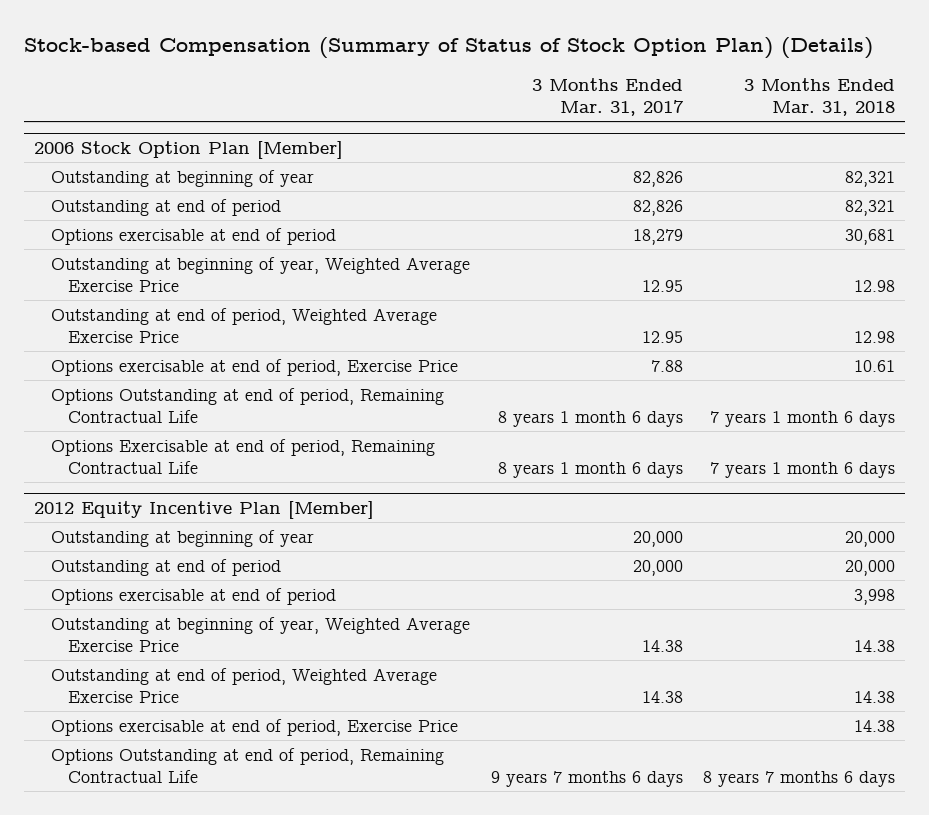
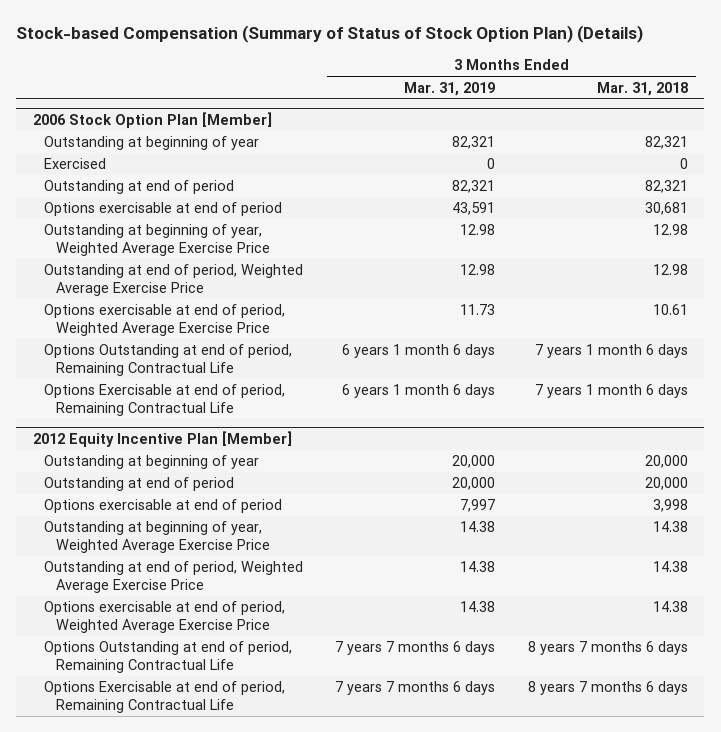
[531,77,684,116] 3 Months Ended Mar. 31, 2017 -> none
none -> [404,81,496,96] Mar. 31, 2019
none -> [44,158,107,170] Exercised
[51,358,459,376] Options exercisable at end of period, Exercise Price -> [44,304,286,336] Options exercisable at end of period, Weighted Average Exercise Price
[51,718,459,736] Options exercisable at end of period, Exercise Price -> [44,601,286,633] Options exercisable at end of period, Weighted Average Exercise Price
none -> [44,681,286,713] Options Exercisable at end of period, Remaining Contractual Life

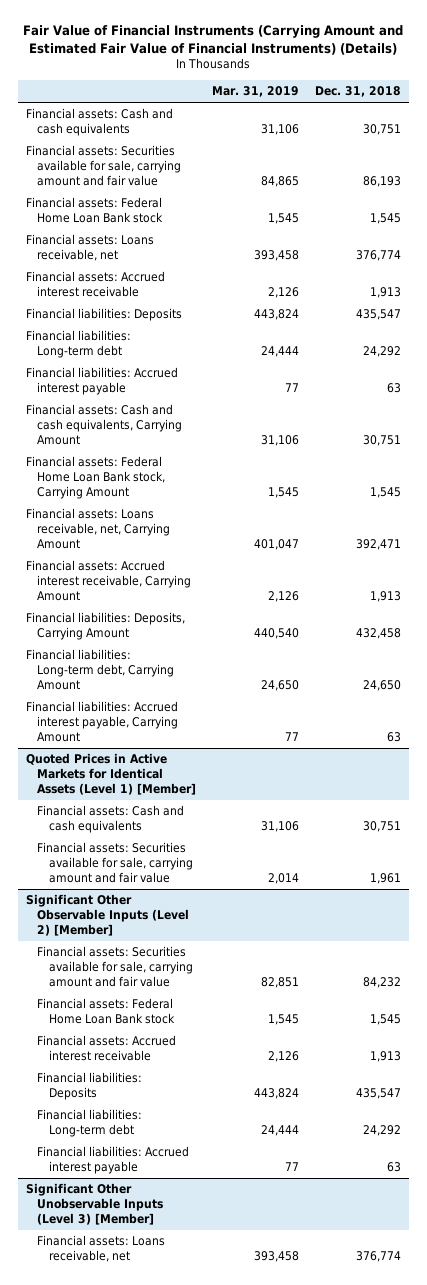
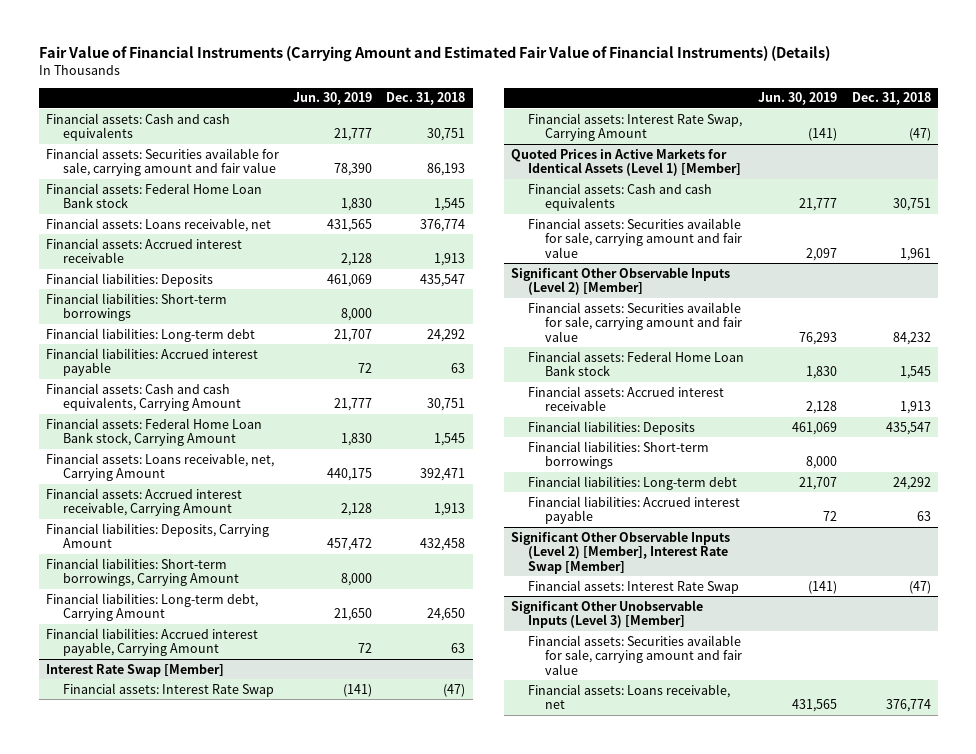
[212,86,300,98] Mar. 31, 2019 -> none
none -> [293,92,373,106] Jun. 30, 2019
none -> [45,292,227,322] Financial liabilities: Short-term borrowings
none -> [45,557,239,587] Financial liabilities: Short-term borrowings, Carrying Amount
none -> [45,663,224,677] Interest Rate Swap [Member]
none -> [62,682,274,697] Financial assets: Interest Rate Swap
none -> [527,112,742,142] Financial assets: Interest Rate Swap, Carrying Amount
none -> [527,440,709,470] Financial liabilities: Short-term borrowings
none -> [511,530,731,574] Significant Other Observable Inputs (Level 2) [Member], Interest Rate Swap [Member]
none -> [527,579,739,594] Financial assets: Interest Rate Swap
none -> [527,634,742,675] Financial assets: Securities available for sale, carrying amount and fair value

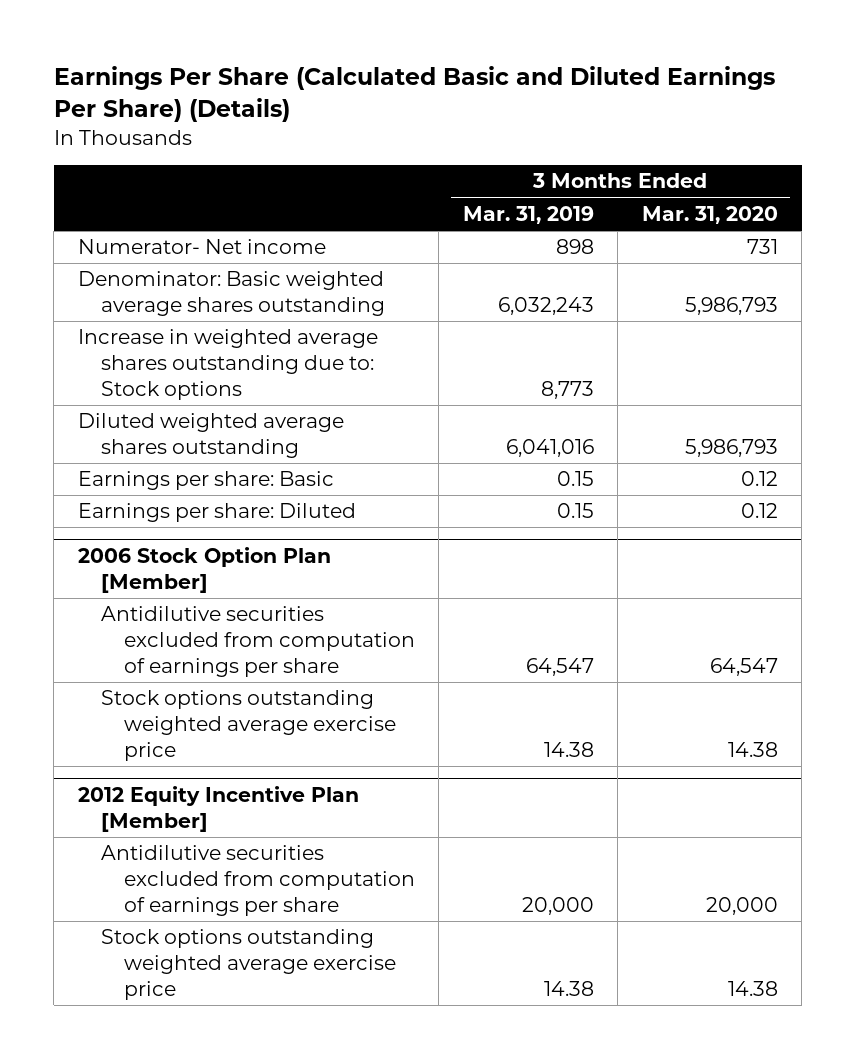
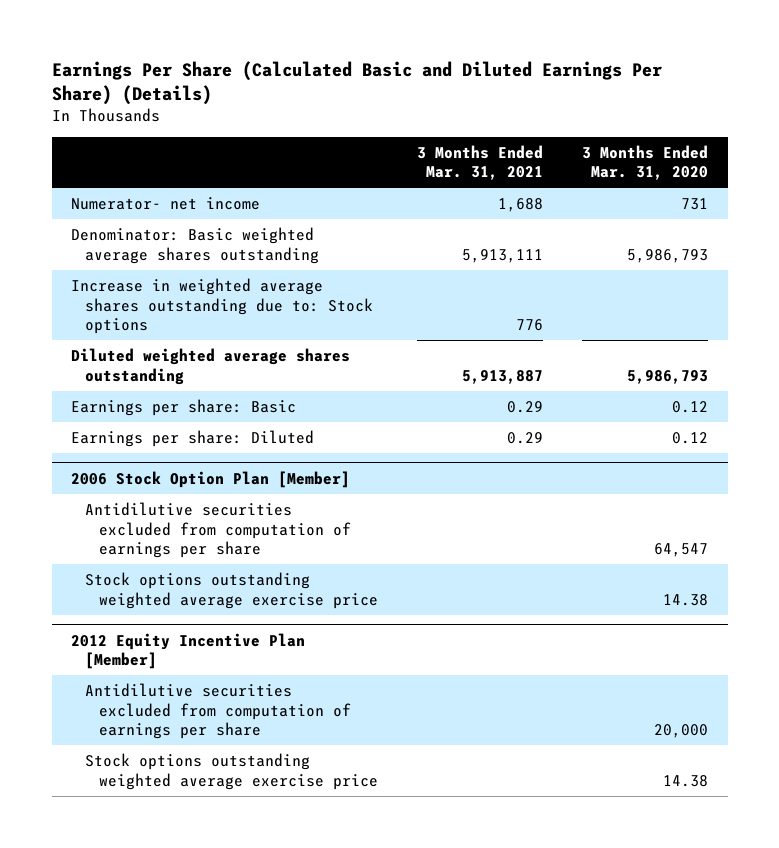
[462,205,594,224] Mar. 31, 2019 -> none
none -> [417,144,544,181] 3 Months Ended Mar. 31, 2021
[77,239,326,255] Numerator- Net income -> [71,197,261,211] Numerator- net income

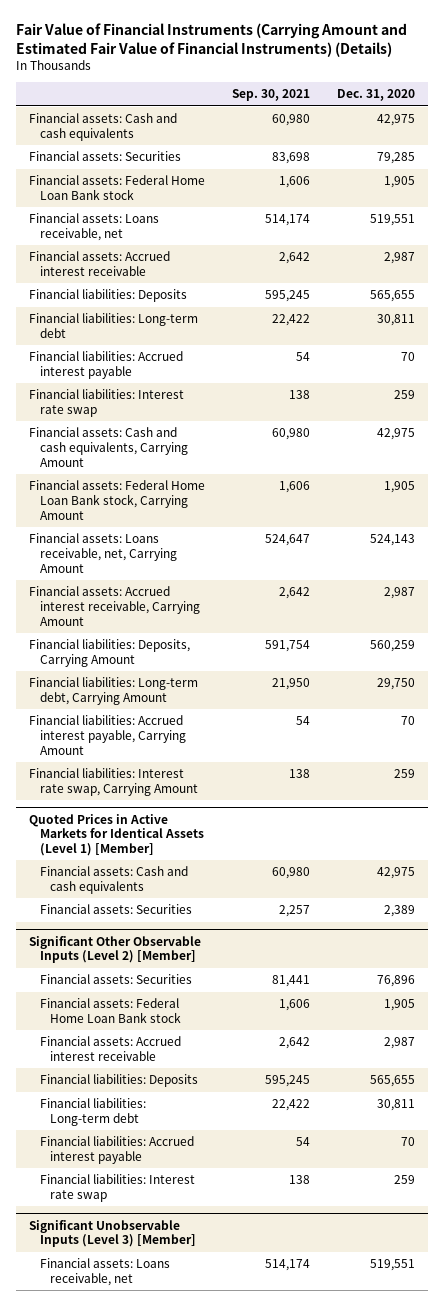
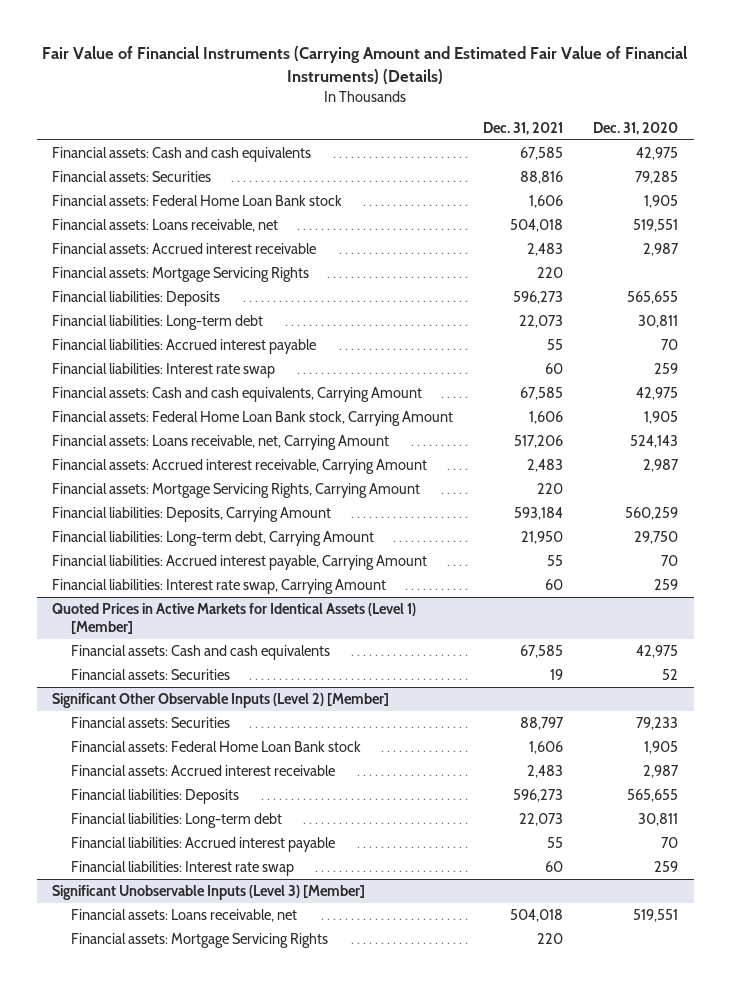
[231,89,310,102] Sep. 30, 2021 -> none
none -> [483,121,564,135] Dec. 31, 2021
none -> [52,266,310,282] Financial assets: Mortgage Servicing Rights
none -> [52,482,421,498] Financial assets: Mortgage Servicing Rights, Carrying Amount
[383,905,415,918] 2,389 -> [662,668,679,680] 52
[376,975,415,988] 76,896 -> [636,716,679,730] 79,233
none -> [71,932,329,948] Financial assets: Mortgage Servicing Rights

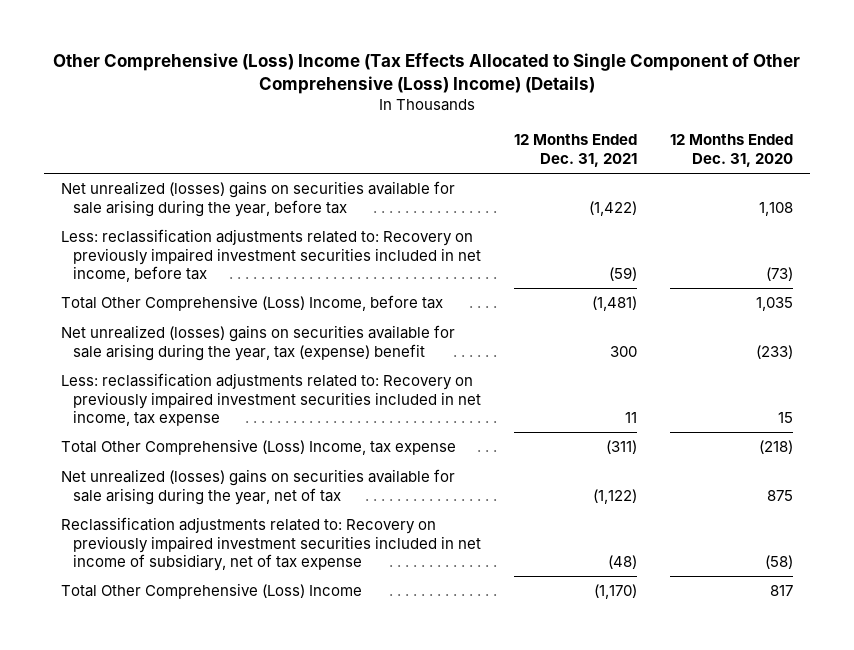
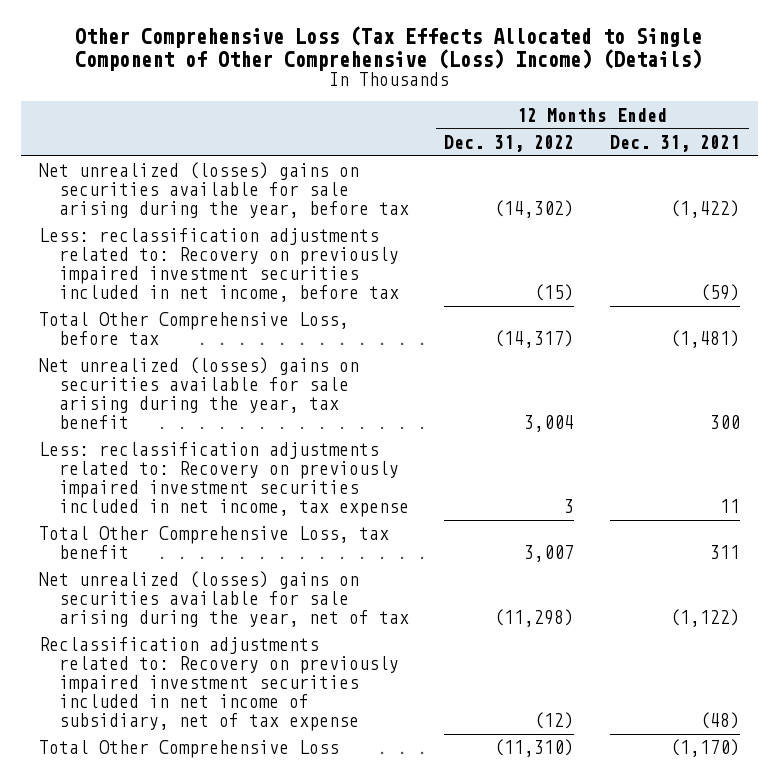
[52,53,800,95] Other Comprehensive (Loss) Income (Tax Effects Allocated to Single Component of Other Comprehensive (Loss) Income) (Details) -> [75,25,703,71] Other Comprehensive Loss (Tax Effects Allocated to Single Component of Other Comprehensive (Loss) Income) (Details)
[670,134,794,167] 12 Months Ended Dec. 31, 2020 -> none
none -> [444,134,575,152] Dec. 31, 2022
[60,295,443,312] Total Other Comprehensive (Loss) Income, before tax -> [38,312,349,346] Total Other Comprehensive Loss, before tax
[60,325,455,361] Net unrealized (losses) gains on securities available for sale arising during the year, tax (expense) benefit -> [38,357,359,430] Net unrealized (losses) gains on securities available for sale arising during the year, tax benefit
[60,439,456,456] Total Other Comprehensive (Loss) Income, tax expense -> [38,526,389,560] Total Other Comprehensive Loss, tax benefit
[606,440,638,455] (311) -> [710,545,741,560] 311
[60,583,362,600] Total Other Comprehensive (Loss) Income -> [38,740,339,759] Total Other Comprehensive Loss

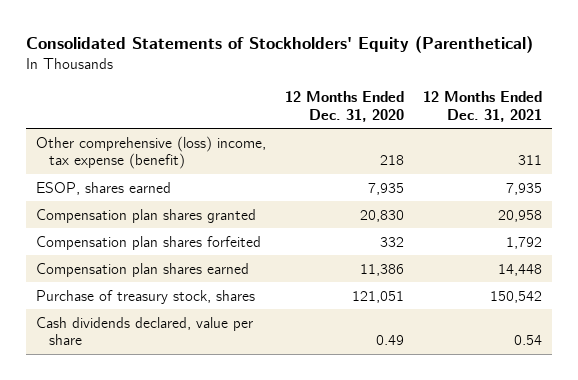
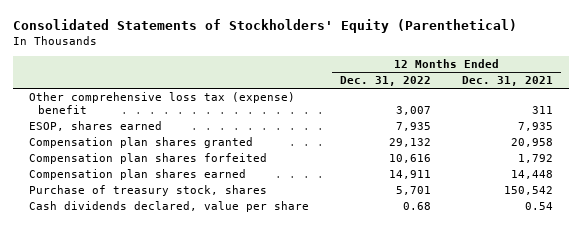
[284,90,404,122] 12 Months Ended Dec. 31, 2020 -> none
none -> [339,76,431,87] Dec. 31, 2022
[35,135,266,170] Other comprehensive (loss) income, tax expense (benefit) -> [28,92,295,115] Other comprehensive loss tax (expense) benefit

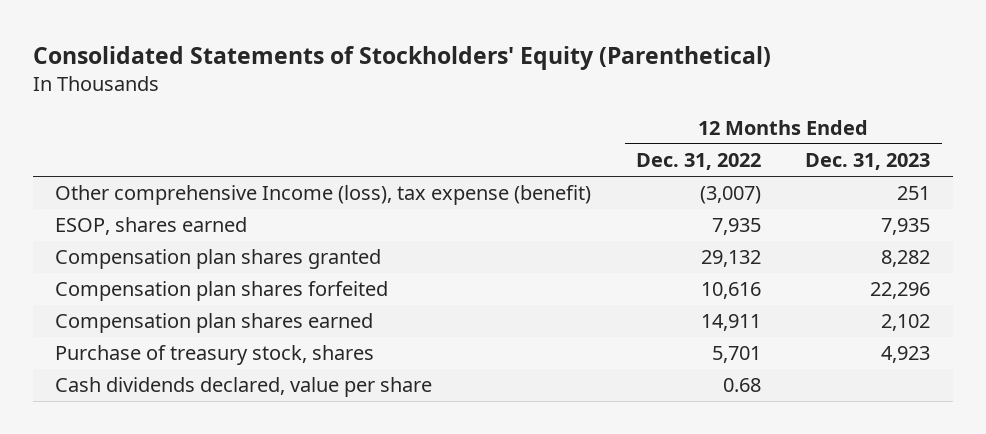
[462,76,554,87] Dec. 31, 2021 -> none
none -> [805,153,931,171] Dec. 31, 2023
[28,92,295,115] Other comprehensive loss tax (expense) benefit -> [55,185,592,206] Other comprehensive Income (loss), tax expense (benefit)
[395,106,431,116] 3,007 -> [699,186,761,205] (3,007)

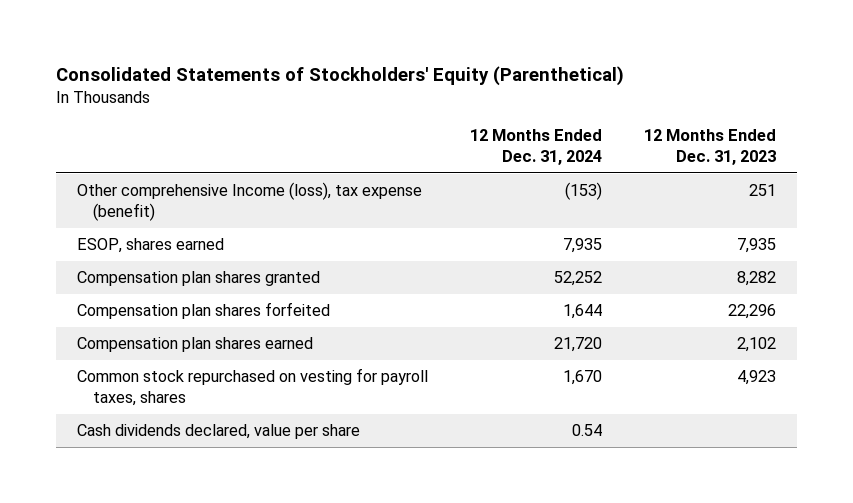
[635,153,761,171] Dec. 31, 2022 -> none
none -> [469,129,602,166] 12 Months Ended Dec. 31, 2024
[55,345,375,366] Purchase of treasury stock, shares -> [76,368,428,407] Common stock repurchased on vesting for payroll taxes, shares

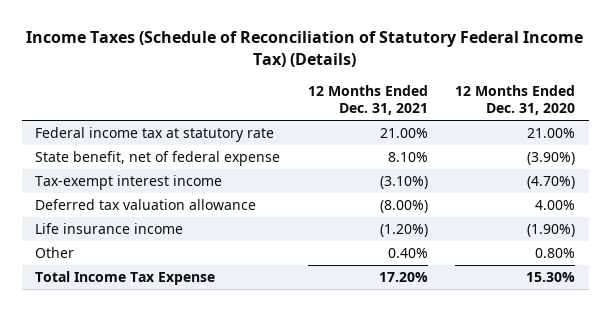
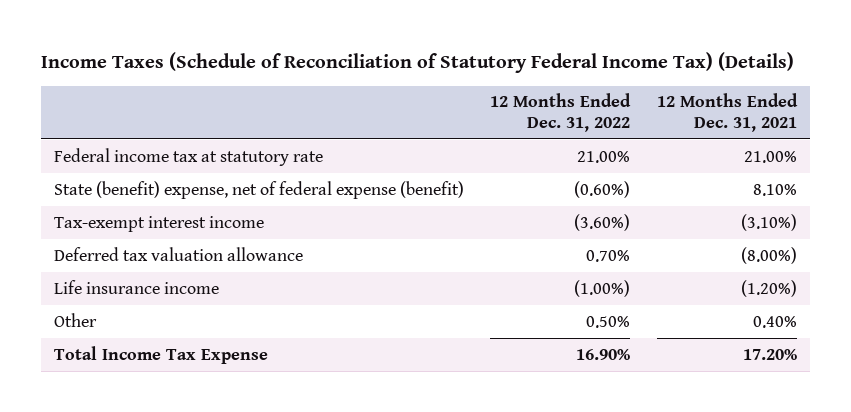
[455,84,576,116] 12 Months Ended Dec. 31, 2020 -> none
none -> [490,93,632,132] 12 Months Ended Dec. 31, 2022
[35,151,281,167] State benefit, net of federal expense -> [54,180,465,199] State (benefit) expense, net of federal expense (benefit)

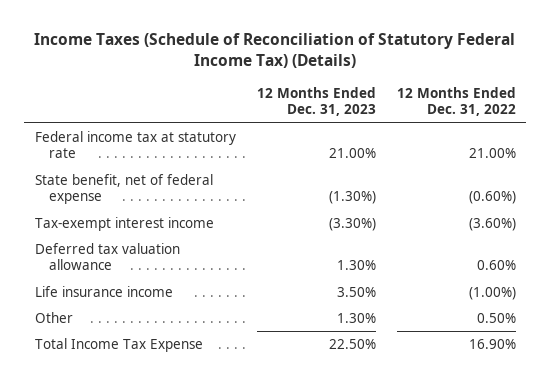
[656,93,798,132] 12 Months Ended Dec. 31, 2021 -> none
none -> [256,86,376,117] 12 Months Ended Dec. 31, 2023
[54,180,465,199] State (benefit) expense, net of federal expense (benefit) -> [34,173,213,205] State benefit, net of federal expense
[586,249,631,262] 0.70% -> [476,260,516,271] 0.60%

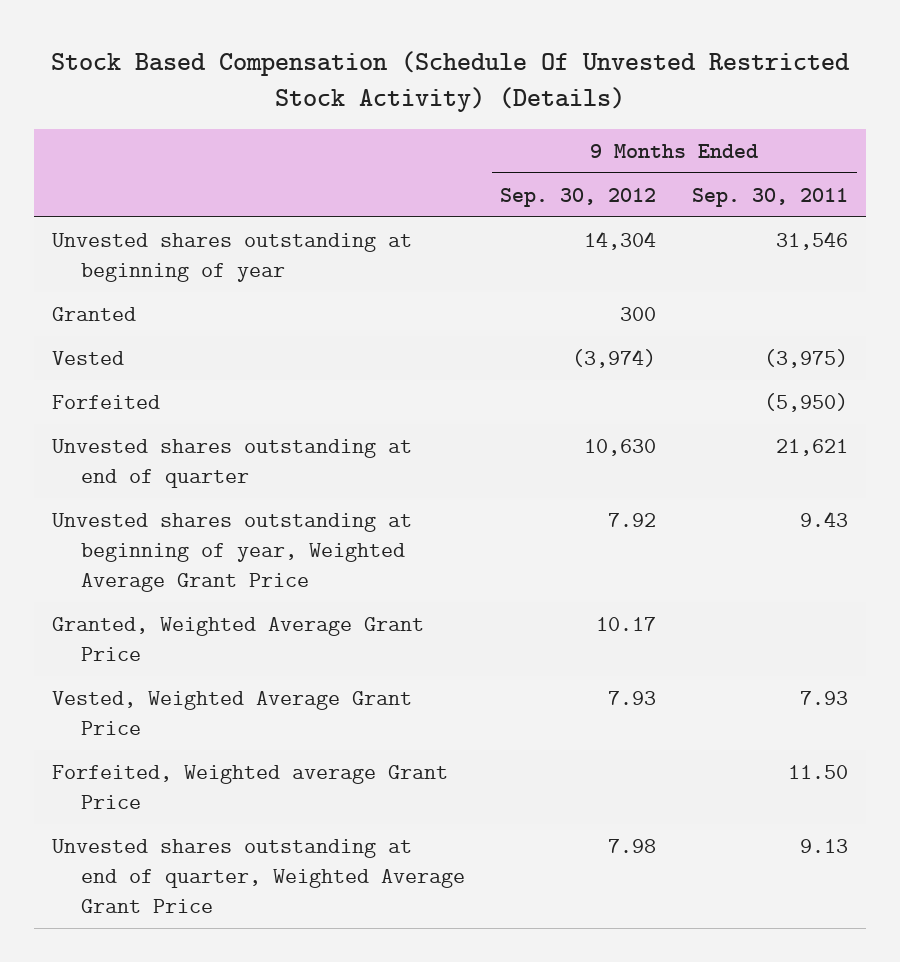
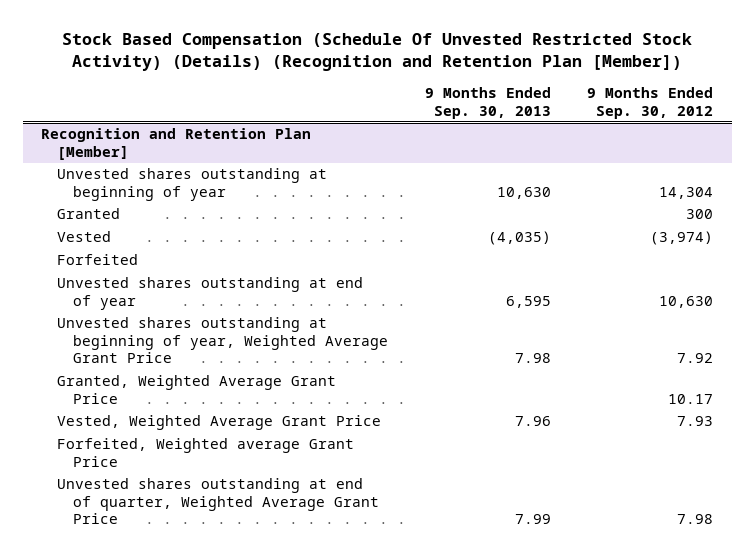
[51,51,851,112] Stock Based Compensation (Schedule Of Unvested Restricted Stock Activity) (Details) -> [62,32,693,72] Stock Based Compensation (Schedule Of Unvested Restricted Stock Activity) (Details) (Recognition and Retention Plan [Member])
[692,187,849,207] Sep. 30, 2011 -> none
none -> [424,87,551,119] 9 Months Ended Sep. 30, 2013
none -> [40,128,311,160] Recognition and Retention Plan [Member]
[51,438,412,488] Unvested shares outstanding at end of quarter -> [56,277,363,310] Unvested shares outstanding at end of year

